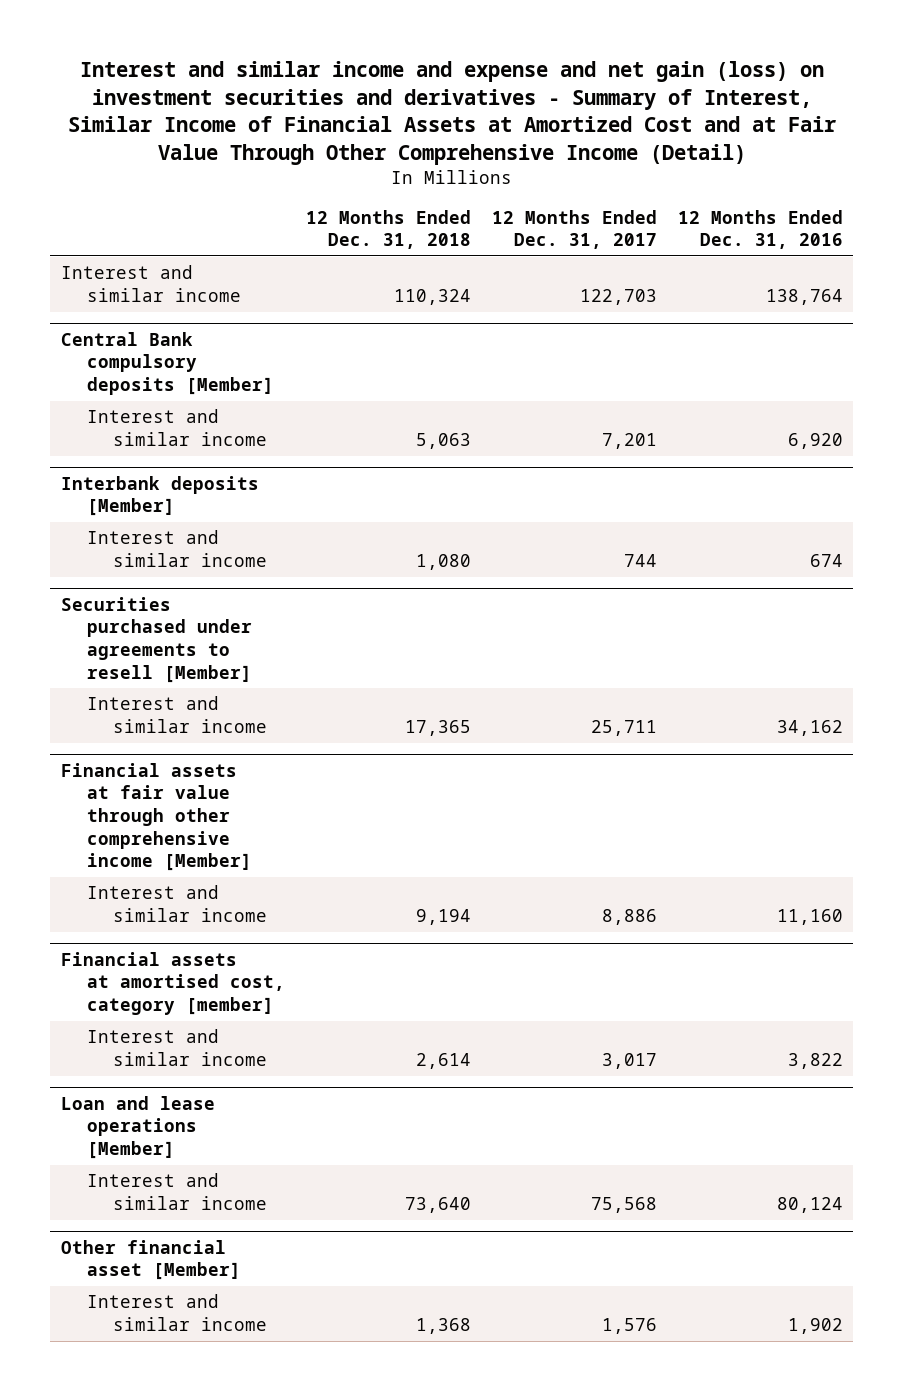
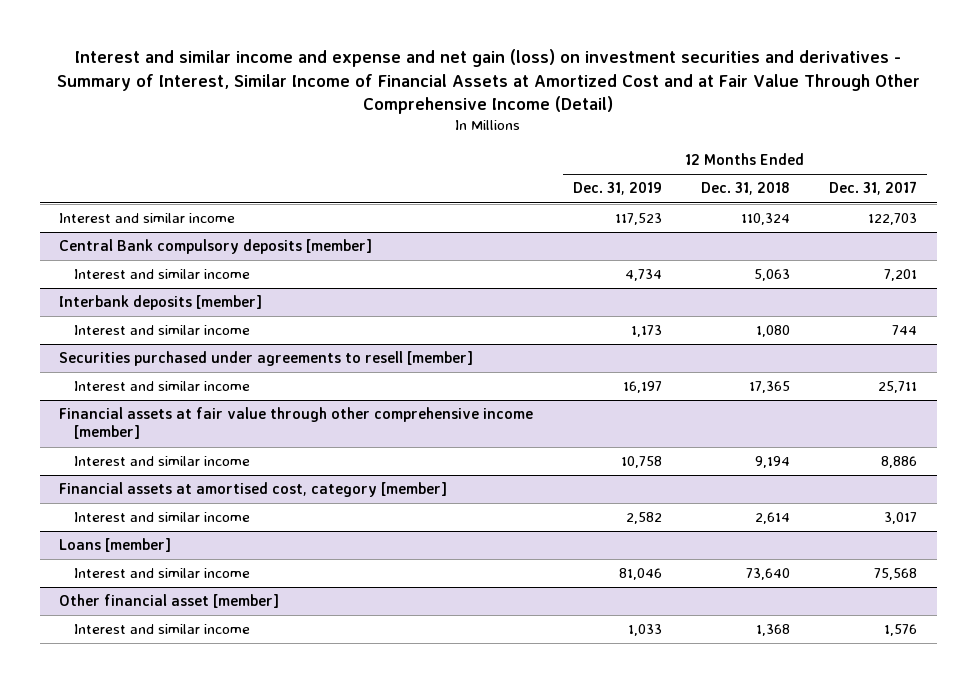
[677,209,843,250] 12 Months Ended Dec. 31, 2016 -> none
none -> [572,182,662,196] Dec. 31, 2019
[60,331,274,395] Central Bank compulsory deposits [Member] -> [59,239,373,255] Central Bank compulsory deposits [member]
[60,475,259,517] Interbank deposits [Member] -> [59,295,263,311] Interbank deposits [member]
[60,596,252,683] Securities purchased under agreements to resell [Member] -> [59,351,474,367] Securities purchased under agreements to resell [member]
[60,762,252,872] Financial assets at fair value through other comprehensive income [Member] -> [59,407,534,440] Financial assets at fair value through other comprehensive income [member]
[60,1095,215,1159] Loan and lease operations [Member] -> none
none -> [59,538,172,553] Loans [member]
[60,1239,241,1281] Other financial asset [Member] -> [59,594,280,609] Other financial asset [member]

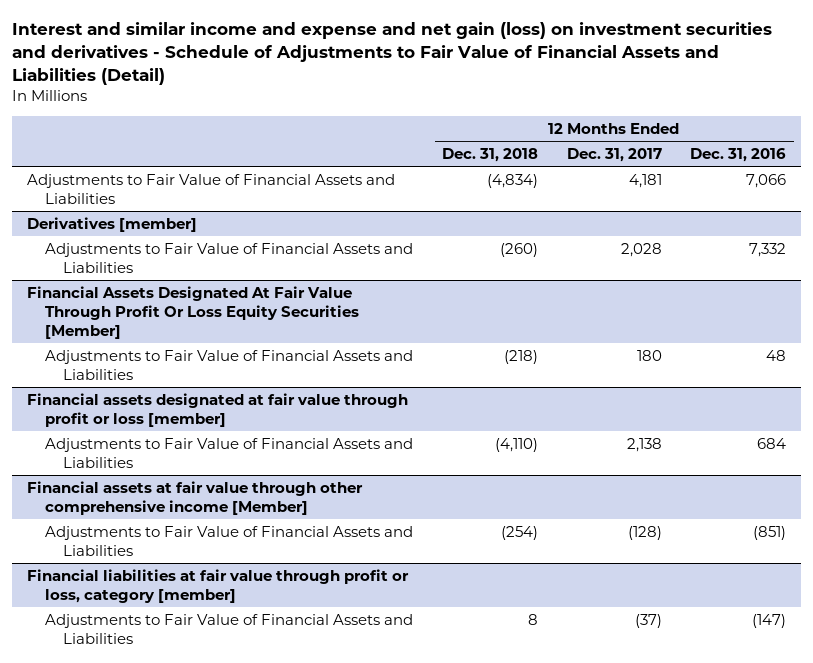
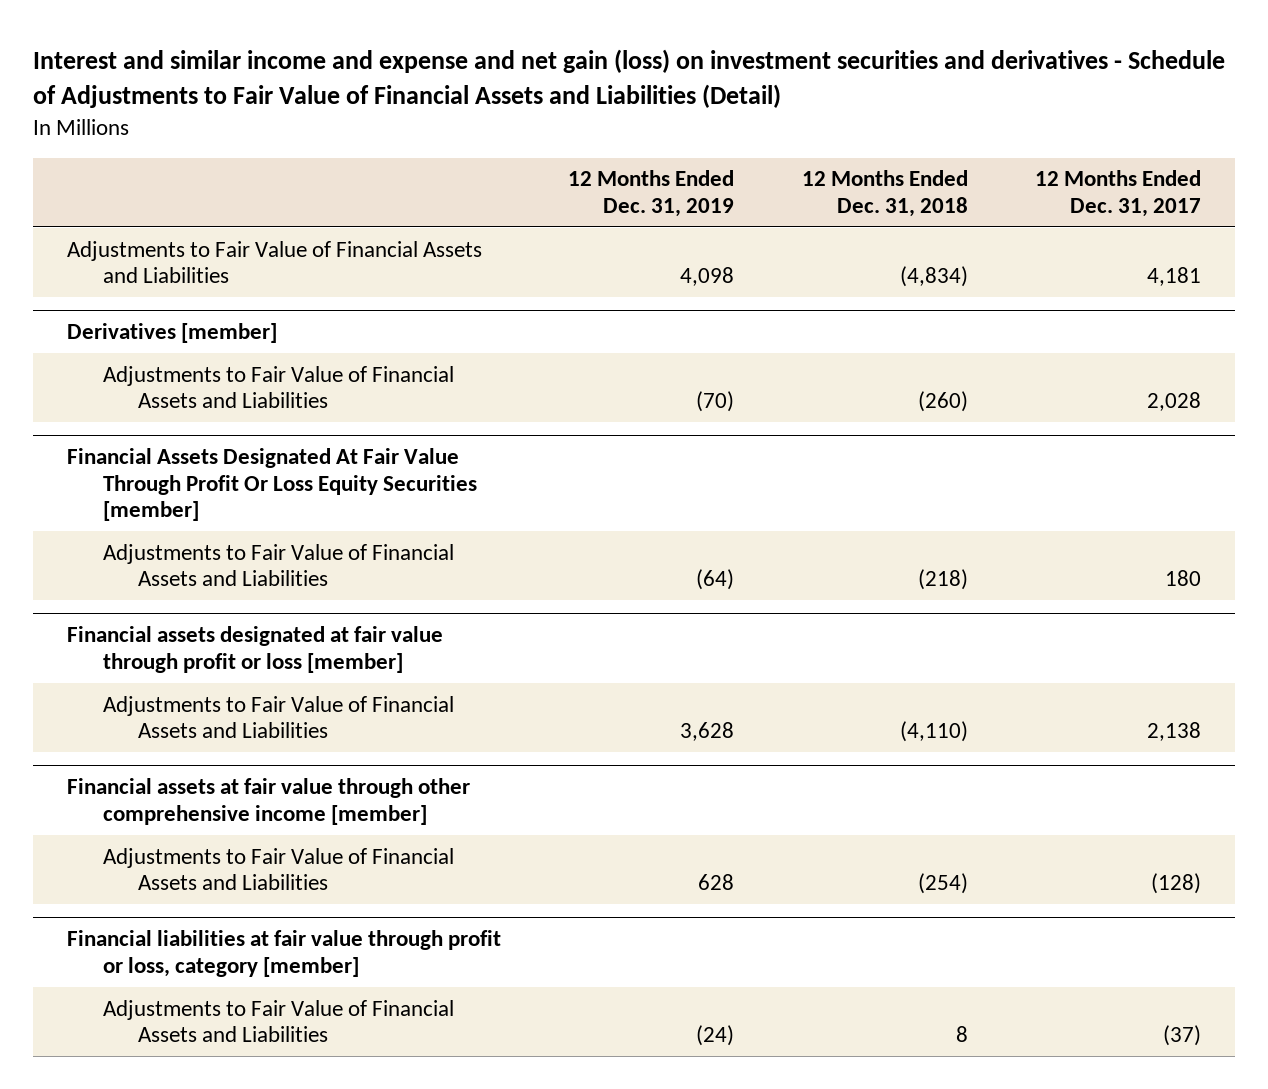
[690,147,787,162] Dec. 31, 2016 -> none
none -> [568,170,735,217] 12 Months Ended Dec. 31, 2019
[26,285,360,339] Financial Assets Designated At Fair Value Through Profit Or Loss Equity Securities [Member] -> [66,448,477,522] Financial Assets Designated At Fair Value Through Profit Or Loss Equity Securities [member]
[26,480,363,515] Financial assets at fair value through other comprehensive income [Member] -> [66,778,470,825] Financial assets at fair value through other comprehensive income [member]

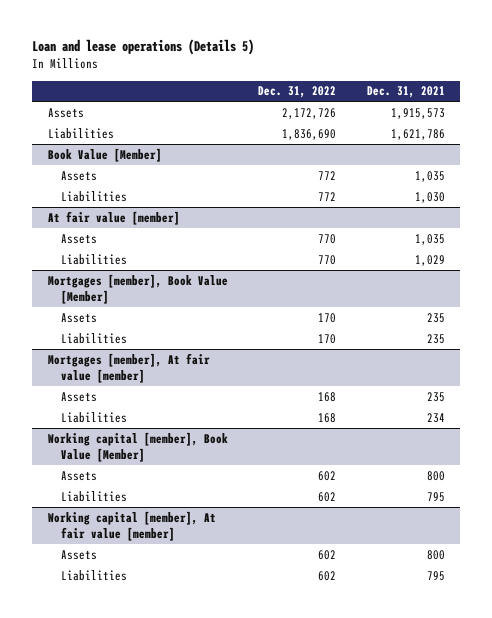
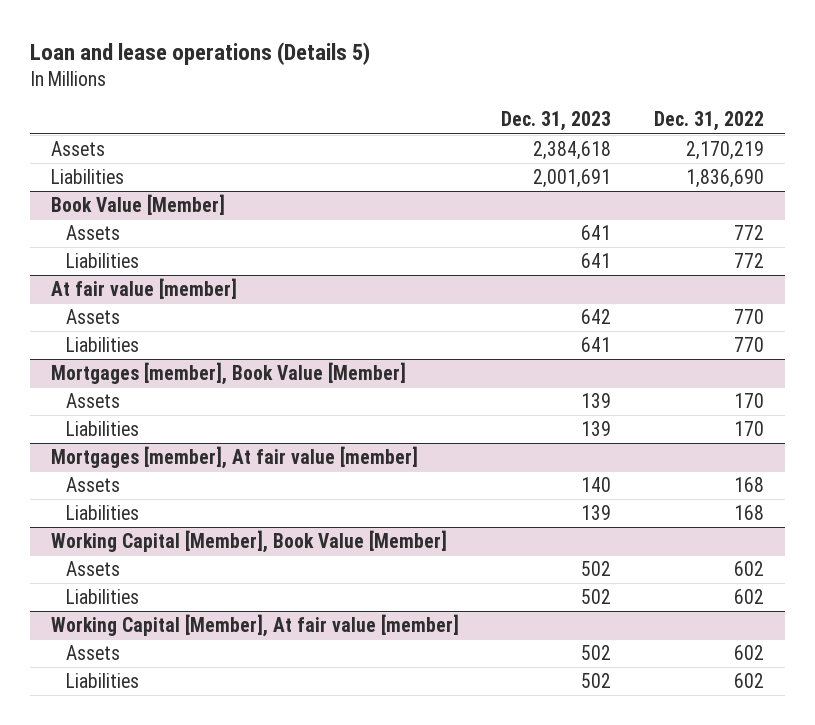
[366,86,445,99] Dec. 31, 2021 -> none
none -> [501,111,612,132] Dec. 31, 2023
[282,107,337,119] 2,172,726 -> [685,141,764,161] 2,170,219
[47,431,228,462] Working capital [member], Book Value [Member] -> [50,530,447,554] Working Capital [Member], Book Value [Member]
[47,510,216,541] Working capital [member], At fair value [member] -> [50,614,459,638] Working Capital [Member], At fair value [member]

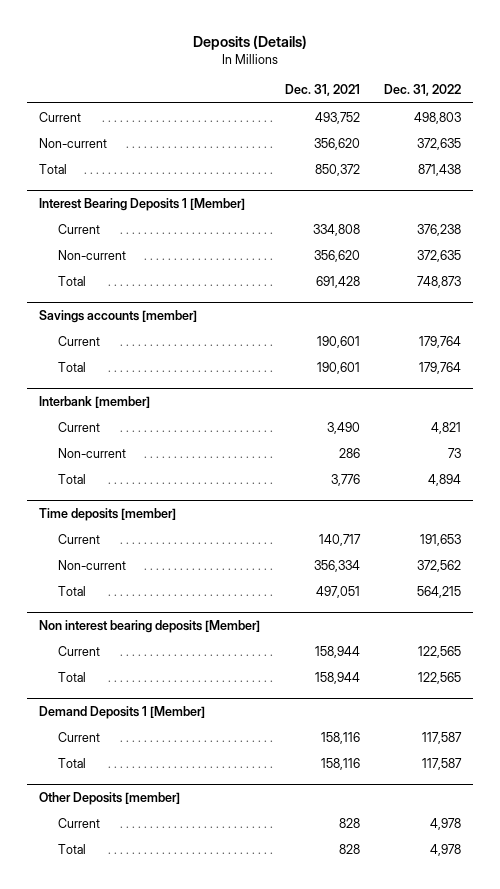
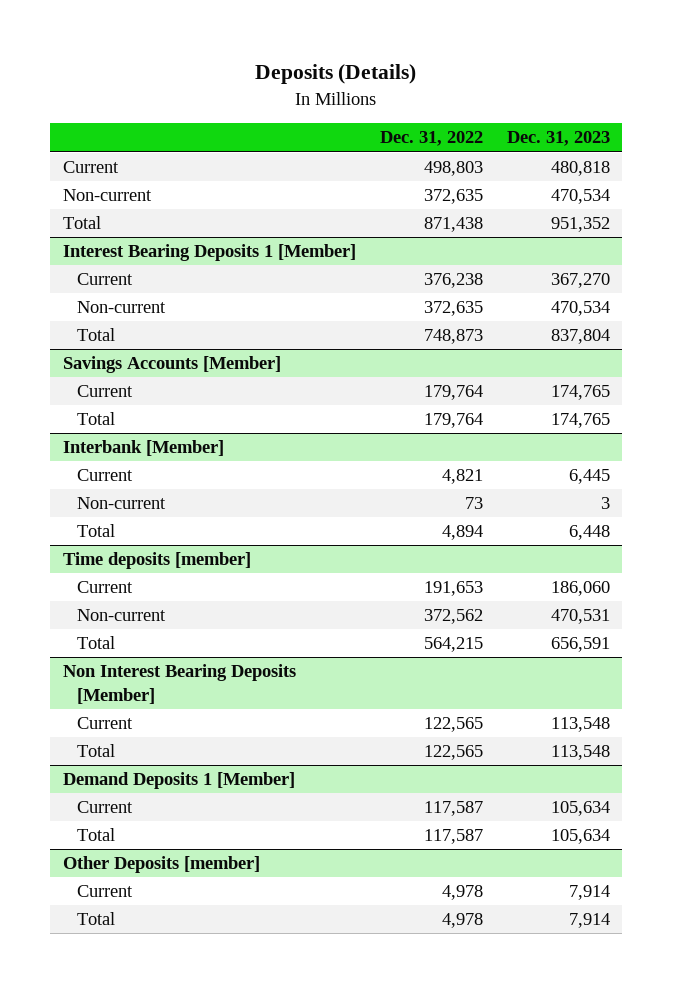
[284,84,360,97] Dec. 31, 2021 -> none
none -> [507,131,611,147] Dec. 31, 2023
[39,309,198,323] Savings accounts [member] -> [62,356,281,374] Savings Accounts [Member]
[39,395,151,408] Interbank [member] -> [62,440,224,457] Interbank [Member]
[39,619,261,633] Non interest bearing deposits [Member] -> [62,664,296,704] Non Interest Bearing Deposits [Member]

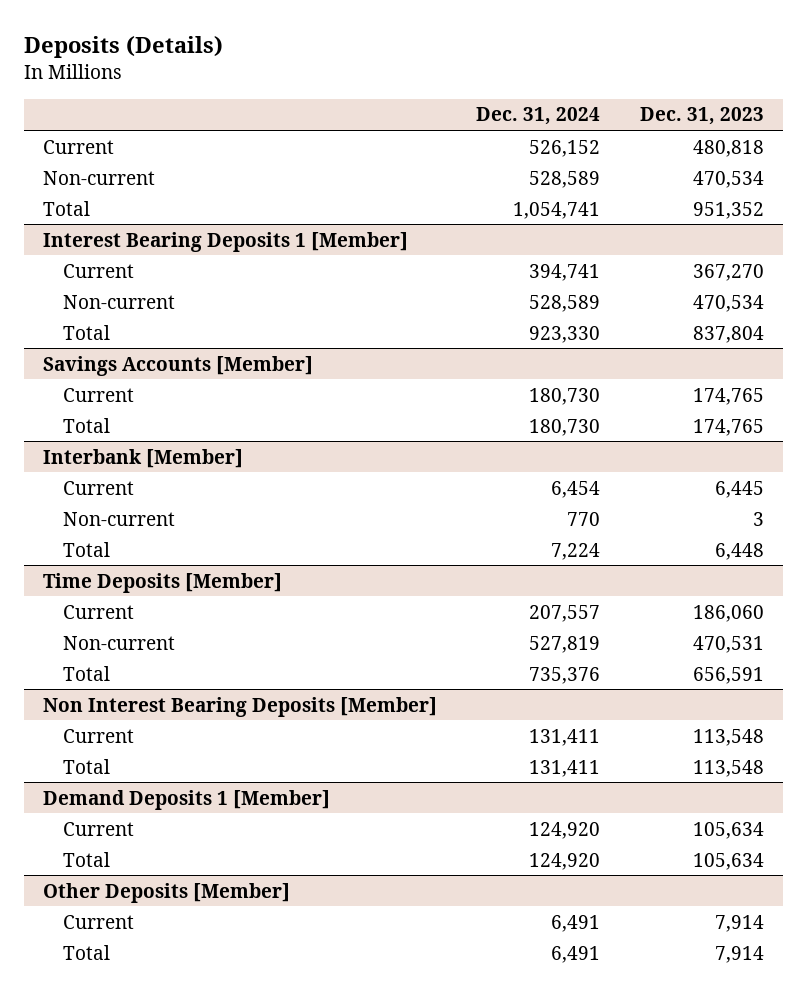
[379,131,483,147] Dec. 31, 2022 -> none
none -> [476,107,601,126] Dec. 31, 2024
[62,552,251,570] Time deposits [member] -> [43,572,283,593] Time Deposits [Member]
[62,856,260,874] Other Deposits [member] -> [43,882,291,903] Other Deposits [Member]

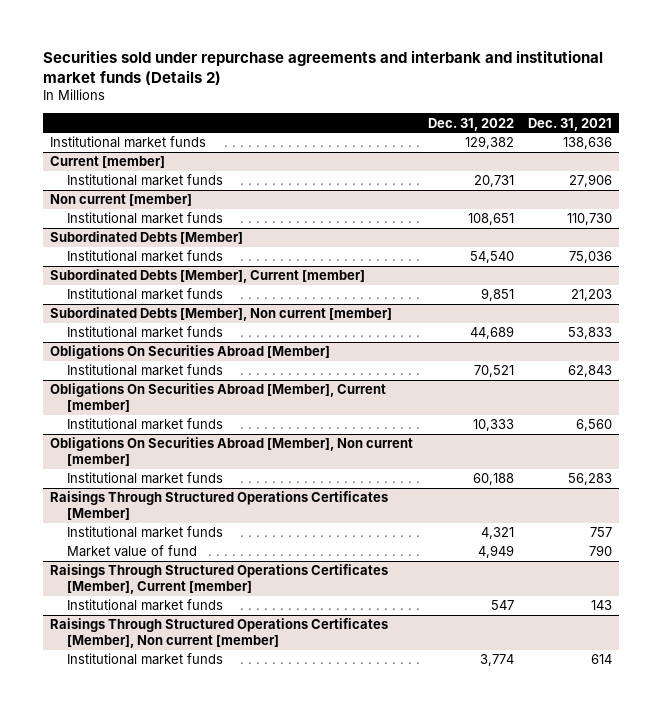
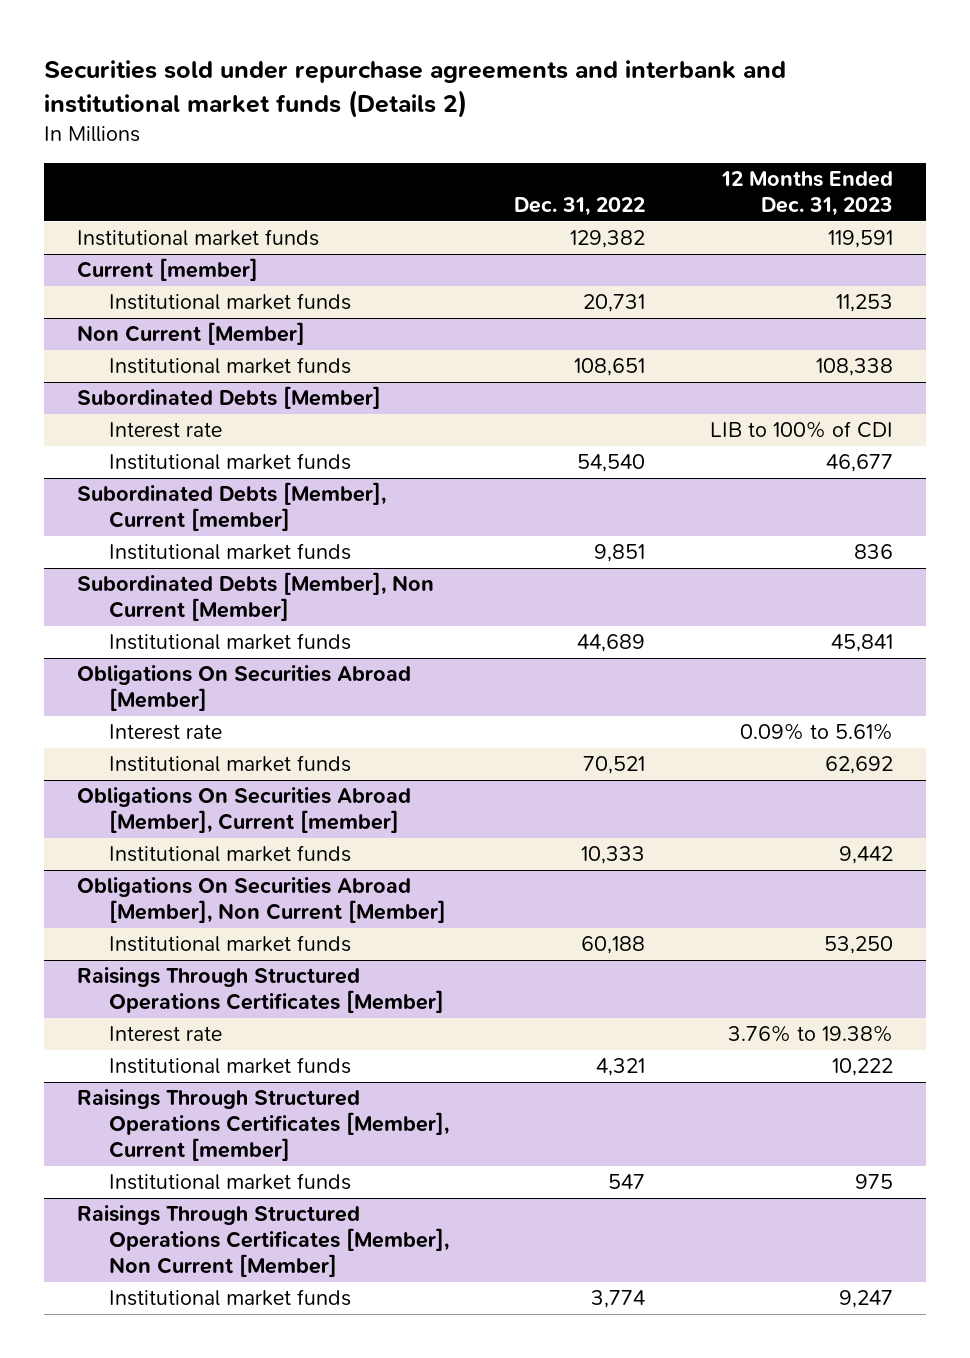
[527,117,612,131] Dec. 31, 2021 -> none
none -> [721,171,894,217] 12 Months Ended Dec. 31, 2023
[50,194,193,207] Non current [member] -> [76,322,305,346] Non Current [Member]
none -> [109,422,223,439] Interest rate
[50,307,393,322] Subordinated Debts [Member], Non current [member] -> [76,572,434,622] Subordinated Debts [Member], Non Current [Member]
none -> [109,724,223,741] Interest rate
[50,437,414,467] Obligations On Securities Abroad [Member], Non current [member] -> [76,877,447,924] Obligations On Securities Abroad [Member], Non Current [Member]
none -> [109,1026,223,1043] Interest rate
[67,545,198,558] Market value of fund -> none
[50,618,389,649] Raisings Through Structured Operations Certificates [Member], Non current [member] -> [76,1205,450,1278] Raisings Through Structured Operations Certificates [Member], Non Current [Member]

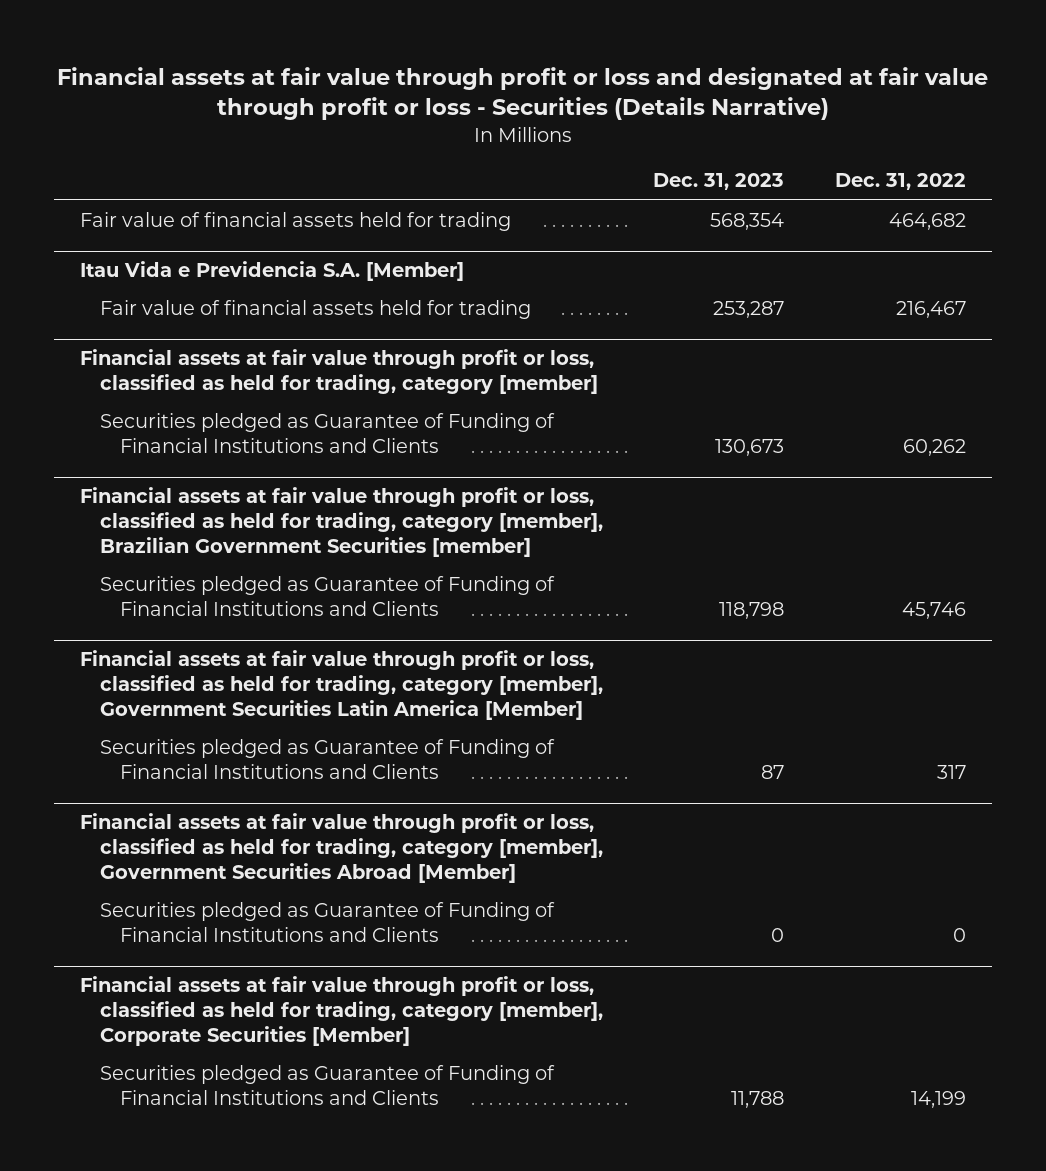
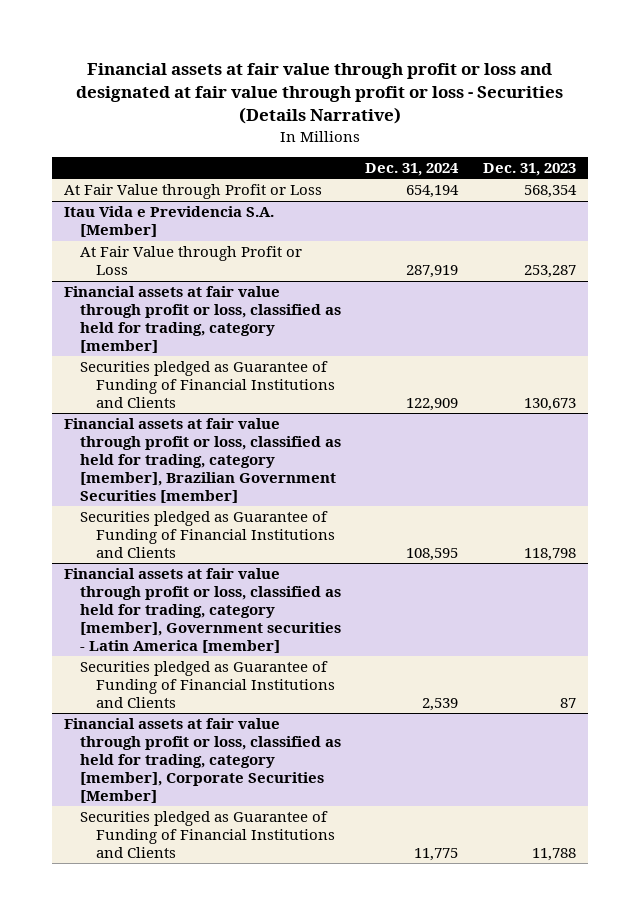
[835,173,967,191] Dec. 31, 2022 -> none
none -> [365,162,460,176] Dec. 31, 2024
[79,211,511,231] Fair value of financial assets held for trading -> [63,184,322,200] At Fair Value through Profit or Loss
[99,299,531,319] Fair value of financial assets held for trading -> [80,246,303,276] At Fair Value through Profit or Loss
[79,650,603,720] Financial assets at fair value through profit or loss, classified as held for trading, category [member], Government Securities Latin America [Member] -> [63,568,342,653] Financial assets at fair value through profit or loss, classified as held for trading, category [member], Government securities - Latin America [member]
[79,813,603,883] Financial assets at fair value through profit or loss, classified as held for trading, category [member], Government Securities Abroad [Member] -> none
[99,901,555,942] Securities pledged as Guarantee of Funding of Financial Institutions and Clients -> none

